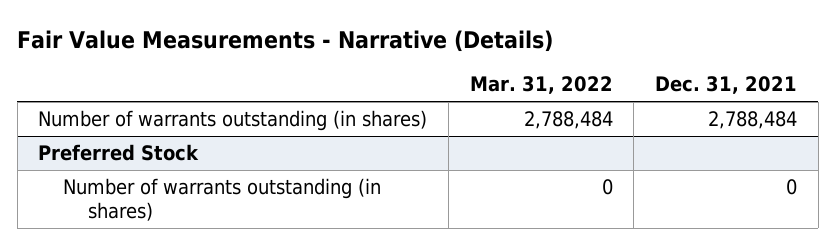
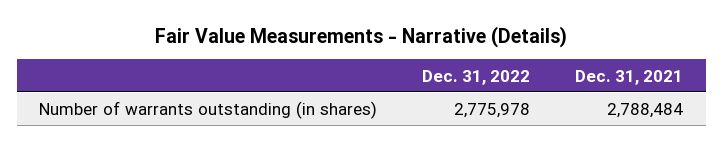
[469,76,613,95] Mar. 31, 2022 -> none
none -> [422,69,531,85] Dec. 31, 2022
[38,144,200,162] Preferred Stock -> none
[63,178,382,222] Number of warrants outstanding (in shares) -> none

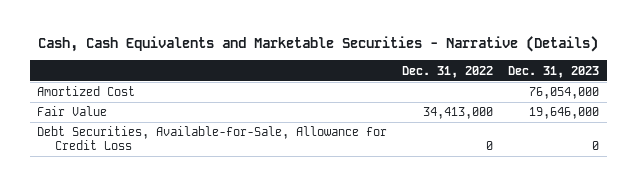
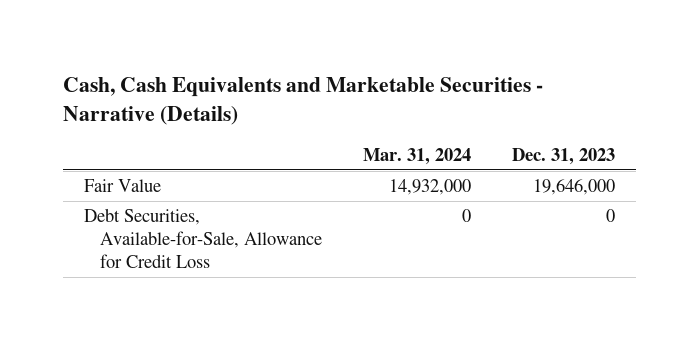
[402,65,494,78] Dec. 31, 2022 -> none
none -> [362,147,471,165] Mar. 31, 2024
[37,86,136,97] Amortized Cost -> none

